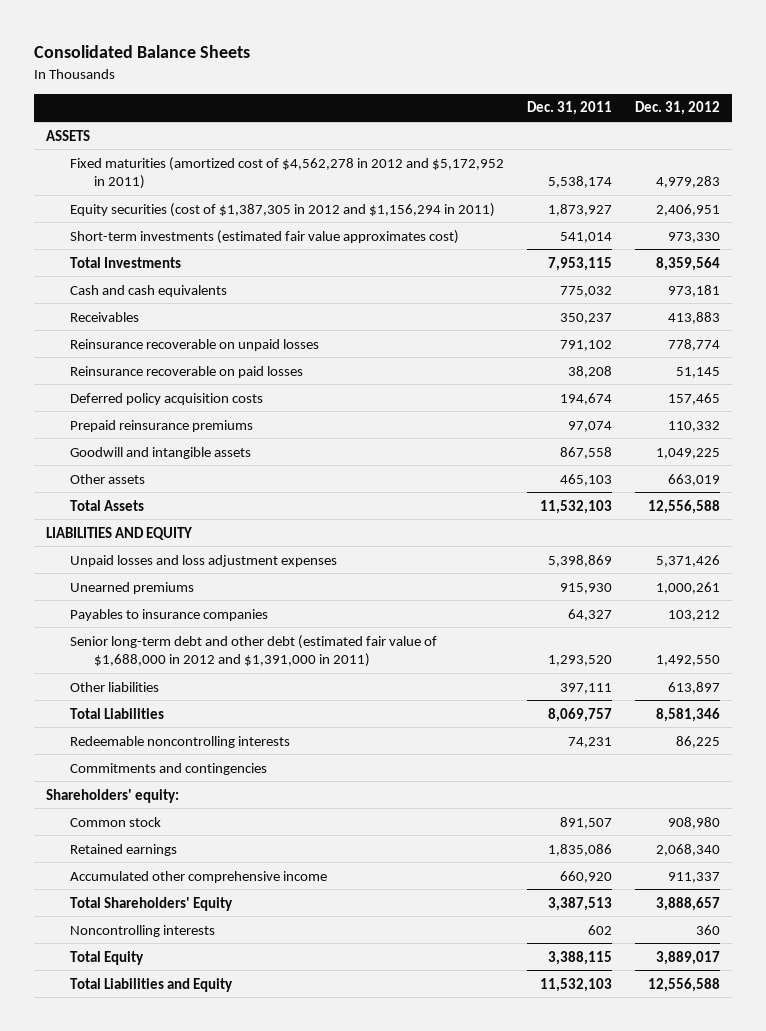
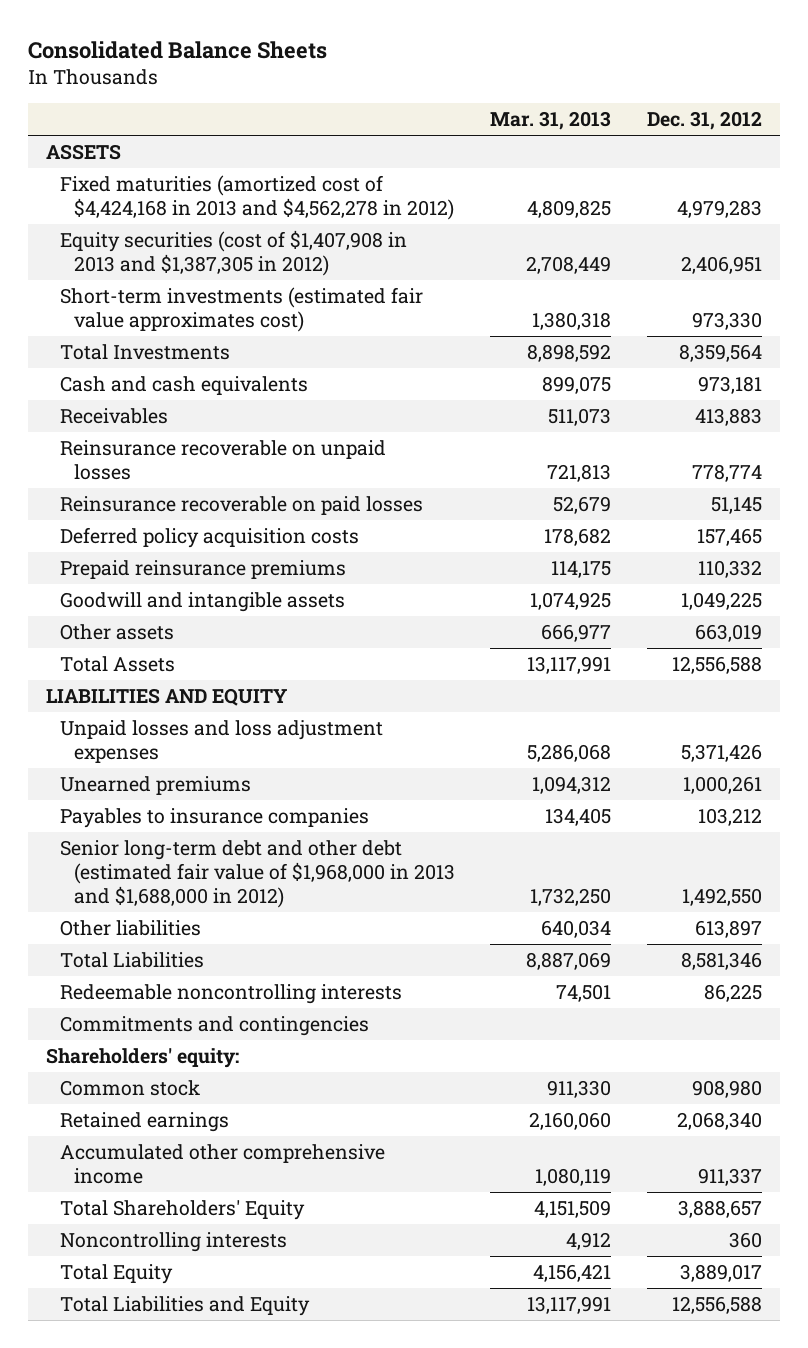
[527,101,613,116] Dec. 31, 2011 -> none
none -> [490,111,612,131] Mar. 31, 2013
[69,156,504,189] Fixed maturities (amortized cost of $4,562,278 in 2012 and $5,172,952 in 2011) -> [59,174,454,220] Fixed maturities (amortized cost of $4,424,168 in 2013 and $4,562,278 in 2012)
[69,202,495,217] Equity securities (cost of $1,387,305 in 2012 and $1,156,294 in 2011) -> [59,229,407,276] Equity securities (cost of $1,407,908 in 2013 and $1,387,305 in 2012)
[69,634,437,667] Senior long-term debt and other debt (estimated fair value of $1,688,000 in 2012 and $1,391,000 in 2011) -> [59,839,455,909] Senior long-term debt and other debt (estimated fair value of $1,968,000 in 2013 and $1,688,000 in 2012)

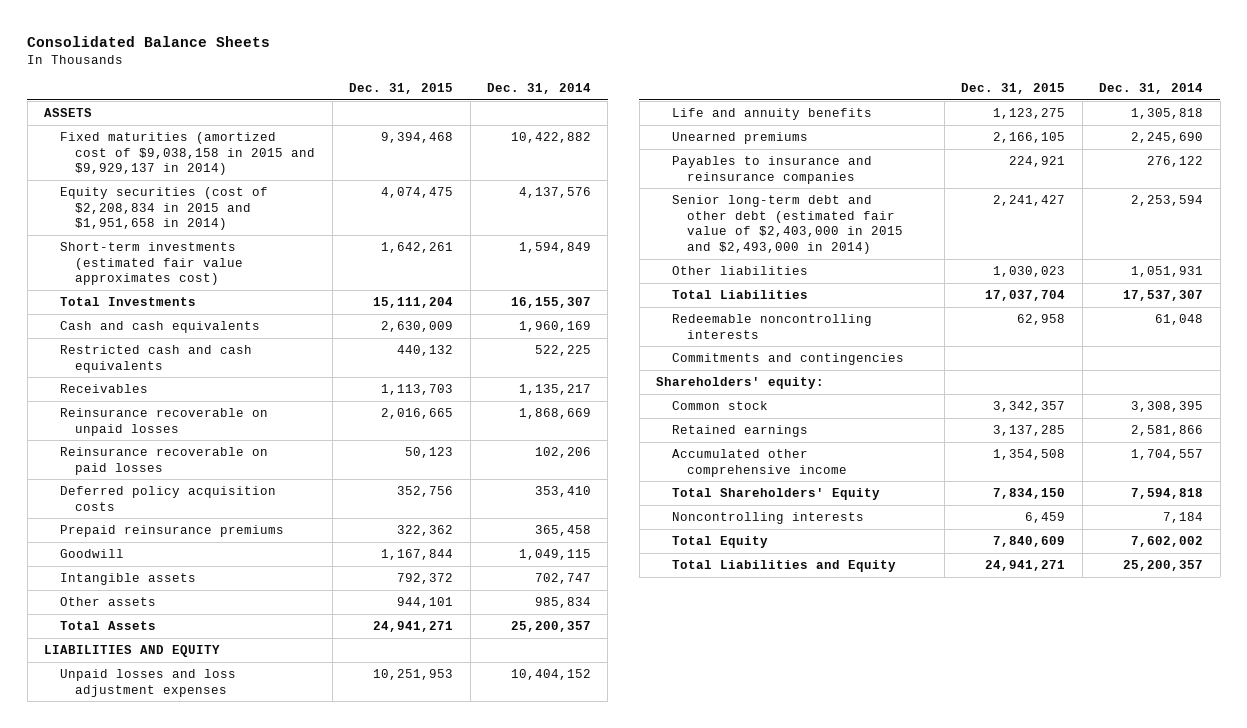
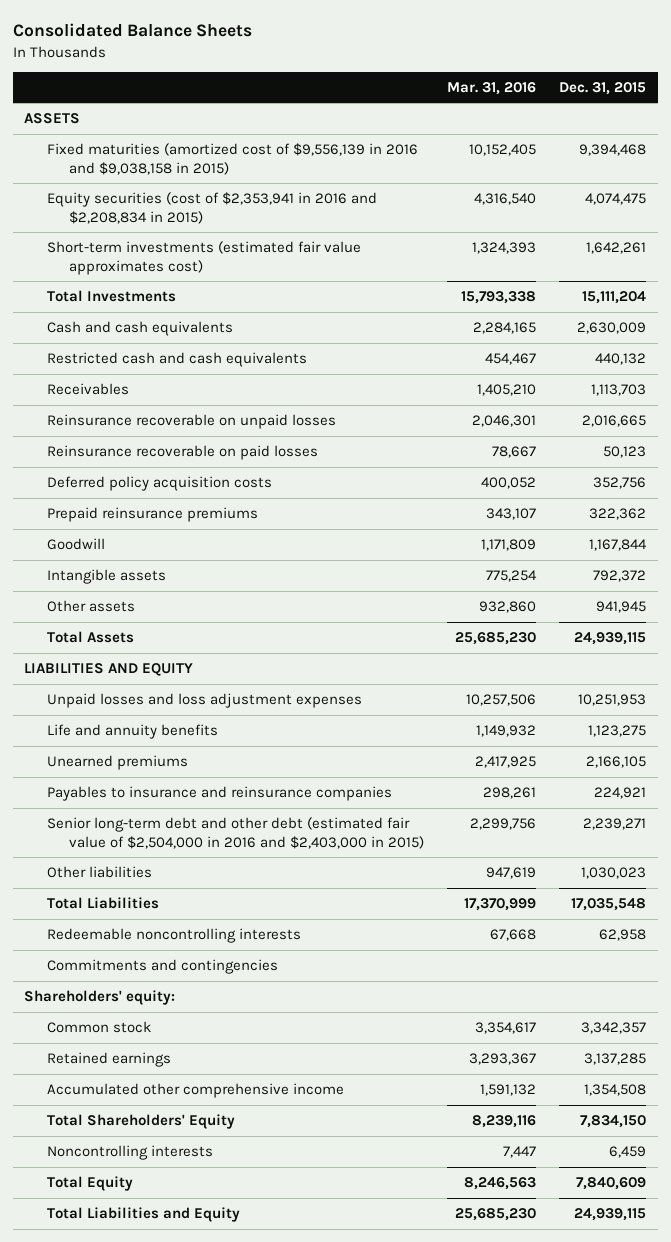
[486,83,591,95] Dec. 31, 2014 -> none
none -> [447,81,537,95] Mar. 31, 2016
[59,132,316,176] Fixed maturities (amortized cost of $9,038,158 in 2015 and $9,929,137 in 2014) -> [46,142,418,175] Fixed maturities (amortized cost of $9,556,139 in 2016 and $9,038,158 in 2015)
[59,187,268,231] Equity securities (cost of $2,208,834 in 2015 and $1,951,658 in 2014) -> [46,191,377,224] Equity securities (cost of $2,353,941 in 2016 and $2,208,834 in 2015)
[397,597,454,609] 944,101 -> [596,600,647,613] 941,945
[373,621,454,633] 24,941,271 -> [574,631,647,645] 24,939,115
[671,195,904,255] Senior long-term debt and other debt (estimated fair value of $2,403,000 in 2015 and $2,493,000 in 2014) -> [46,816,425,849] Senior long-term debt and other debt (estimated fair value of $2,504,000 in 2016 and $2,403,000 in 2015)
[993,195,1066,207] 2,241,427 -> [583,817,647,830] 2,239,271
[985,290,1066,302] 17,037,704 -> [571,897,647,911] 17,035,548
[985,560,1066,572] 24,941,271 -> [574,1207,647,1221] 24,939,115

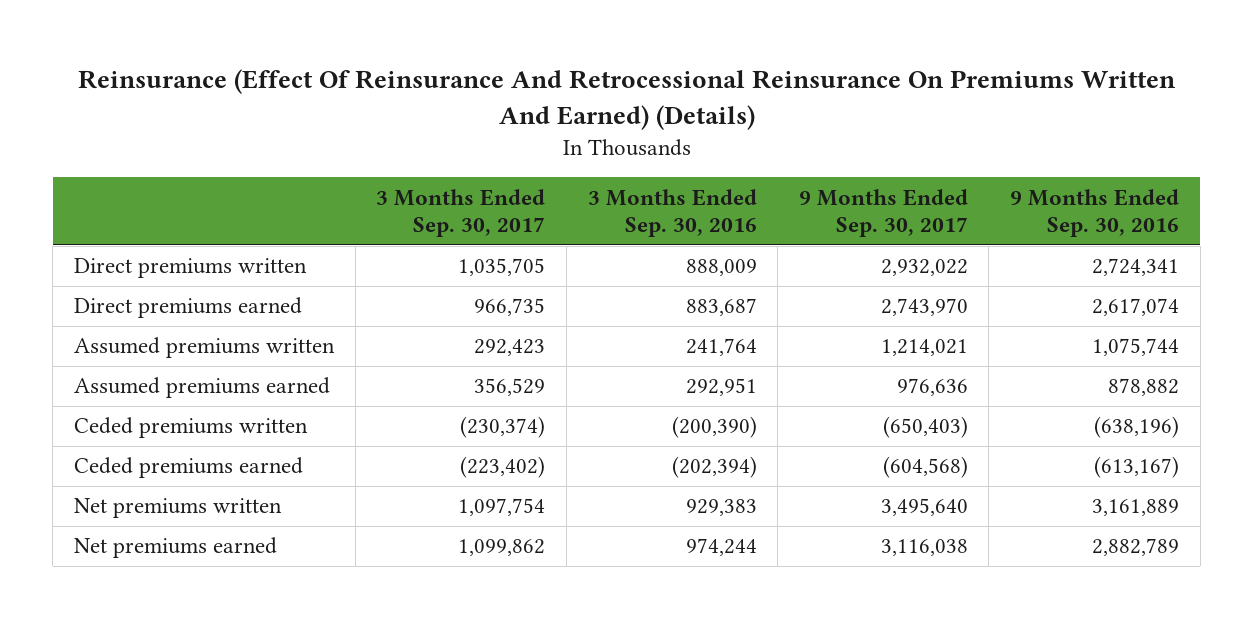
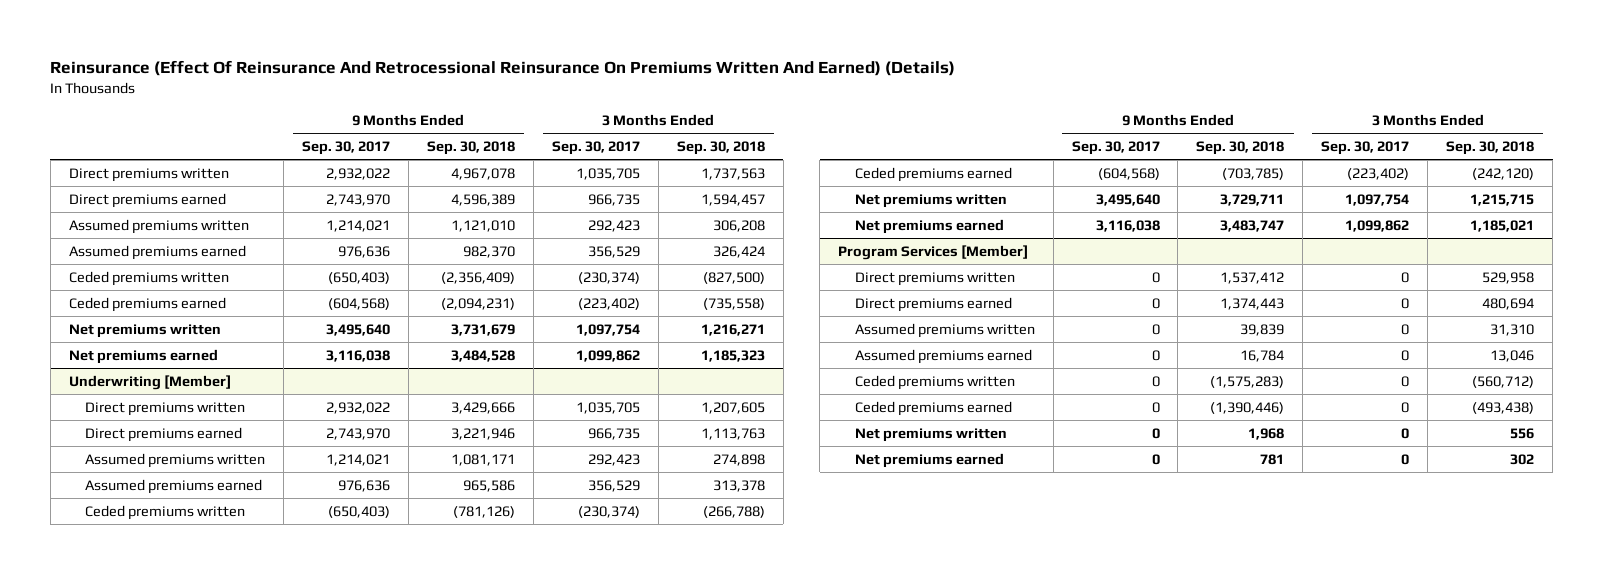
[587,188,757,238] 3 Months Ended Sep. 30, 2016 -> none
[1010,188,1180,238] 9 Months Ended Sep. 30, 2016 -> none
none -> [426,140,515,155] Sep. 30, 2018
none -> [676,140,765,155] Sep. 30, 2018
none -> [68,374,231,390] Underwriting [Member]
none -> [85,401,246,416] Direct premiums written
none -> [85,426,243,442] Direct premiums earned
none -> [85,452,266,468] Assumed premiums written
none -> [85,478,263,494] Assumed premiums earned
none -> [85,504,246,520] Ceded premiums written
none -> [854,166,1012,182] Ceded premiums earned
none -> [854,193,1007,208] Net premiums written
none -> [854,218,1004,234] Net premiums earned
none -> [838,244,1029,260] Program Services [Member]
none -> [854,271,1015,286] Direct premiums written
none -> [854,296,1012,312] Direct premiums earned
none -> [854,322,1035,338] Assumed premiums written
none -> [854,348,1032,364] Assumed premiums earned
none -> [854,374,1015,390] Ceded premiums written
none -> [854,400,1012,416] Ceded premiums earned
none -> [854,427,1007,442] Net premiums written
none -> [854,452,1004,468] Net premiums earned

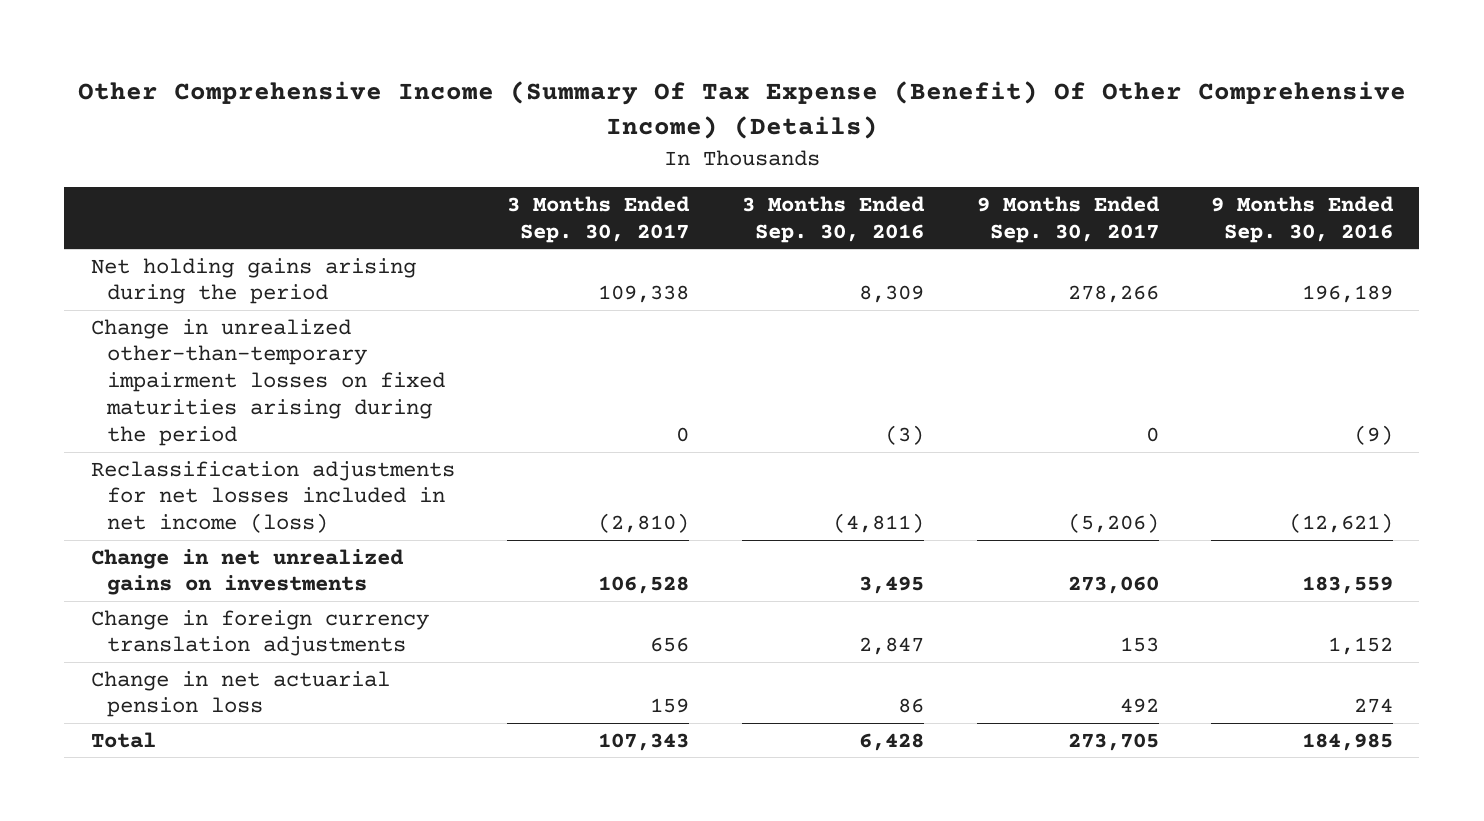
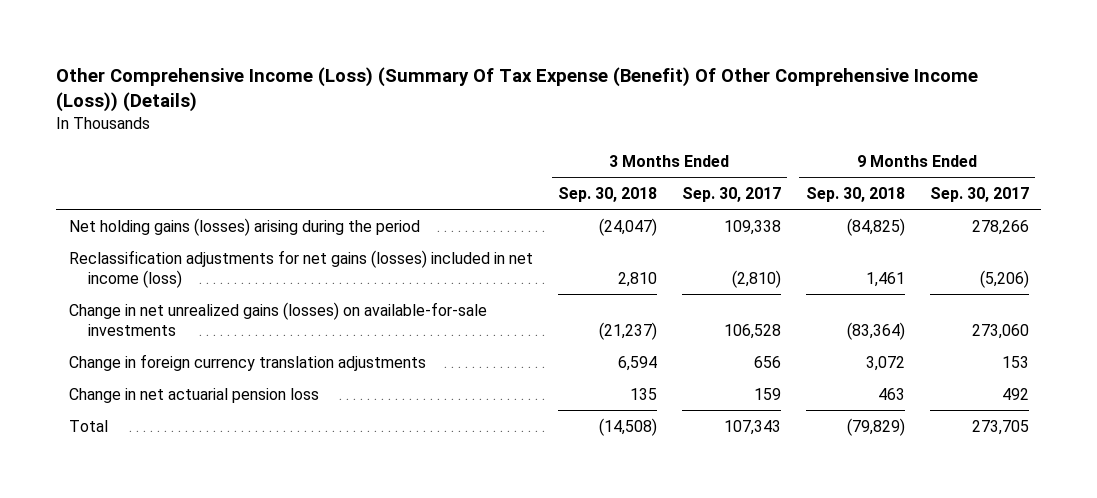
[77,81,1406,140] Other Comprehensive Income (Summary Of Tax Expense (Benefit) Of Other Comprehensive Income) (Details) -> [56,66,979,112] Other Comprehensive Income (Loss) (Summary Of Tax Expense (Benefit) Of Other Comprehensive Income (Loss)) (Details)
[741,195,925,243] 3 Months Ended Sep. 30, 2016 -> none
[1211,195,1395,243] 9 Months Ended Sep. 30, 2016 -> none
none -> [557,186,657,202] Sep. 30, 2018
none -> [805,186,905,202] Sep. 30, 2018
[90,318,446,447] Change in unrealized other-than-temporary impairment losses on fixed maturities arising during the period -> none
[90,257,416,305] Net holding gains arising during the period -> [68,217,420,236] Net holding gains (losses) arising during the period
[90,460,455,534] Reclassification adjustments for net losses included in net income (loss) -> [68,249,533,289] Reclassification adjustments for net gains (losses) included in net income (loss)
[90,548,404,596] Change in net unrealized gains on investments -> [68,301,487,337] Change in net unrealized gains (losses) on available-for-sale investments

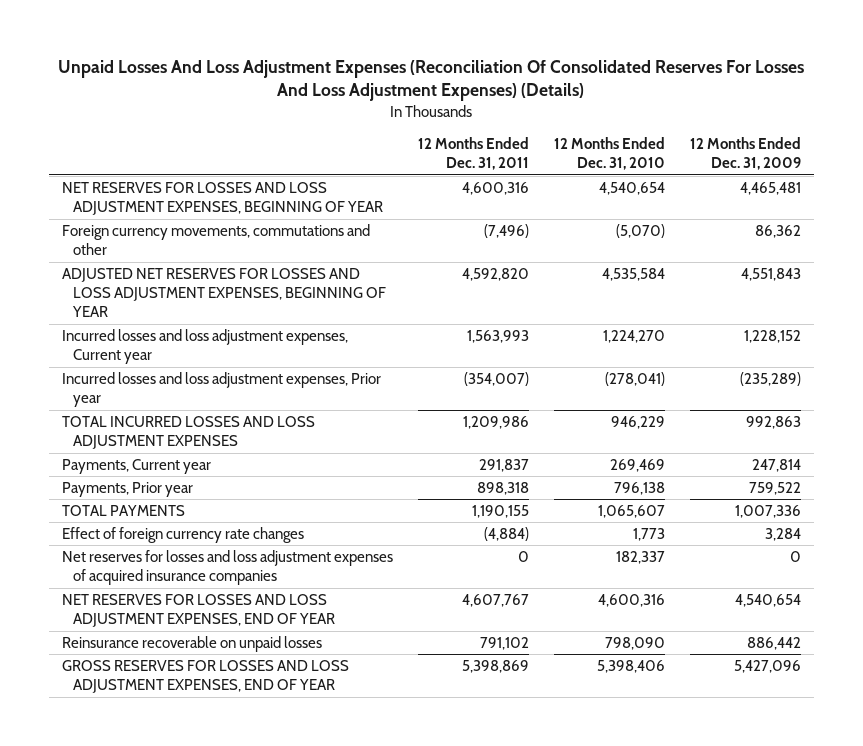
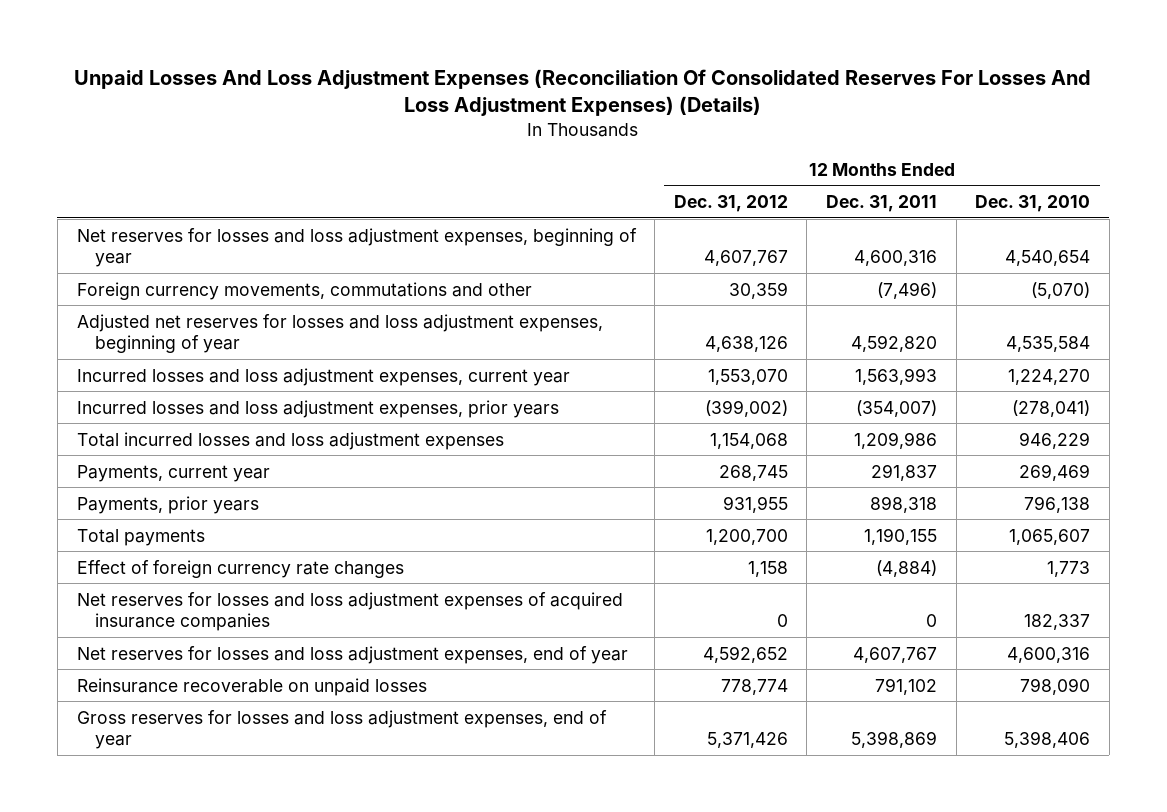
[690,137,802,171] 12 Months Ended Dec. 31, 2009 -> none
none -> [673,195,788,213] Dec. 31, 2012
[61,182,384,216] NET RESERVES FOR LOSSES AND LOSS ADJUSTMENT EXPENSES, BEGINNING OF YEAR -> [76,227,637,268] Net reserves for losses and loss adjustment expenses, beginning of year
[61,268,387,318] ADJUSTED NET RESERVES FOR LOSSES AND LOSS ADJUSTMENT EXPENSES, BEGINNING OF YEAR -> [76,313,603,354] Adjusted net reserves for losses and loss adjustment expenses, beginning of year
[61,329,348,365] Incurred losses and loss adjustment expenses, Current year -> [76,367,570,386] Incurred losses and loss adjustment expenses, current year
[61,372,381,408] Incurred losses and loss adjustment expenses, Prior year -> [76,399,559,418] Incurred losses and loss adjustment expenses, prior years
[61,416,315,450] TOTAL INCURRED LOSSES AND LOSS ADJUSTMENT EXPENSES -> [76,431,504,450] Total incurred losses and loss adjustment expenses
[61,459,211,475] Payments, Current year -> [76,464,270,482] Payments, current year
[61,482,193,498] Payments, Prior year -> [76,495,259,514] Payments, prior years
[61,505,185,517] TOTAL PAYMENTS -> [76,528,205,546] Total payments
[61,594,336,628] NET RESERVES FOR LOSSES AND LOSS ADJUSTMENT EXPENSES, END OF YEAR -> [76,645,628,664] Net reserves for losses and loss adjustment expenses, end of year
[61,660,349,694] GROSS RESERVES FOR LOSSES AND LOSS ADJUSTMENT EXPENSES, END OF YEAR -> [76,709,607,750] Gross reserves for losses and loss adjustment expenses, end of year

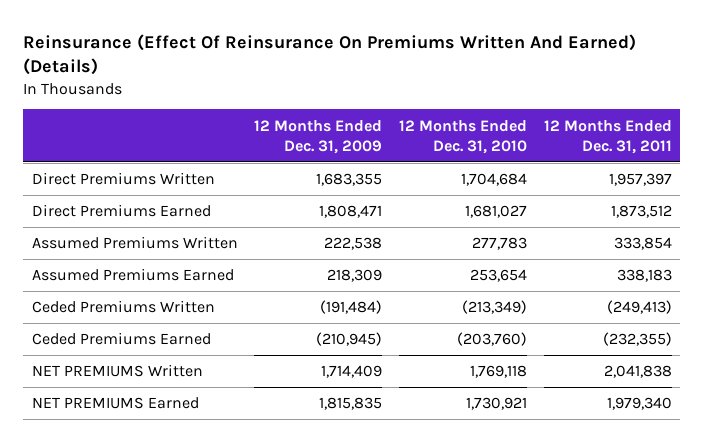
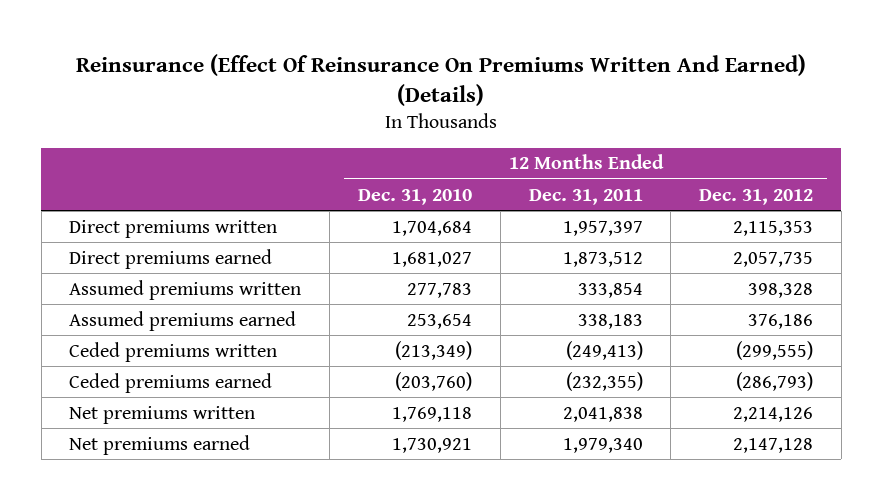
[254,119,383,154] 12 Months Ended Dec. 31, 2009 -> none
none -> [699,188,814,205] Dec. 31, 2012
[31,172,215,186] Direct Premiums Written -> [69,219,278,238] Direct premiums written
[31,204,211,218] Direct Premiums Earned -> [69,248,273,269] Direct premiums earned
[31,236,238,250] Assumed Premiums Written -> [69,279,302,300] Assumed premiums written
[31,268,234,282] Assumed Premiums Earned -> [69,310,297,331] Assumed premiums earned
[31,300,215,314] Ceded Premiums Written -> [69,341,278,362] Ceded premiums written
[31,332,211,346] Ceded Premiums Earned -> [69,372,273,393] Ceded premiums earned
[31,364,203,378] NET PREMIUMS Written -> [69,405,256,424] Net premiums written
[31,397,199,410] NET PREMIUMS Earned -> [69,434,251,455] Net premiums earned

